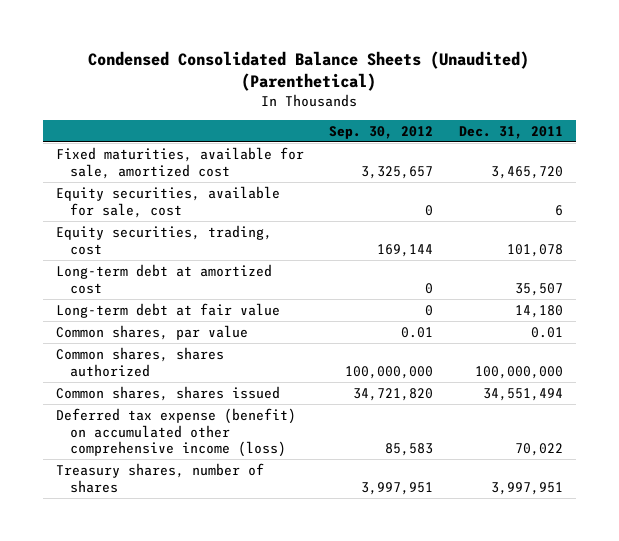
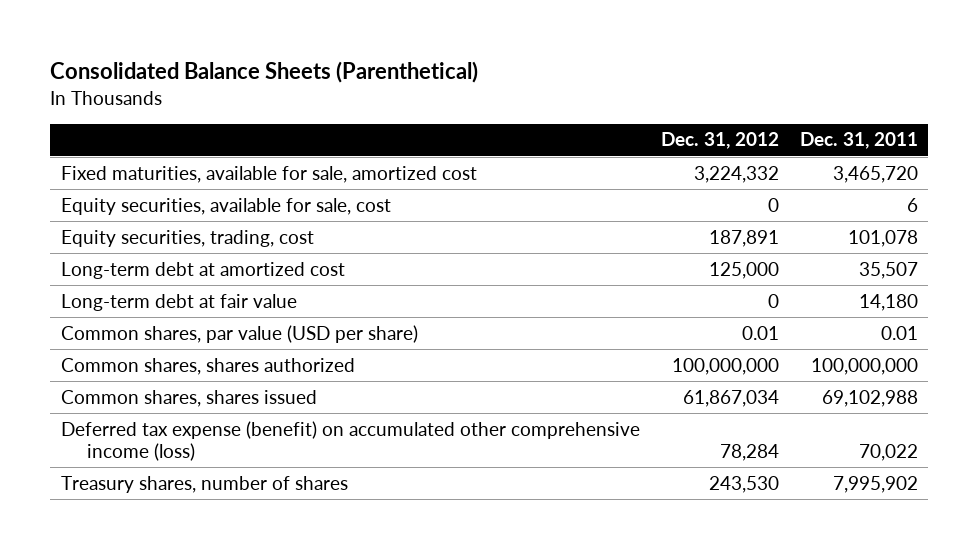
[88,50,530,91] Condensed Consolidated Balance Sheets (Unaudited) (Parenthetical) -> [50,61,479,84] Consolidated Balance Sheets (Parenthetical)
[329,125,434,139] Sep. 30, 2012 -> none
none -> [660,132,779,150] Dec. 31, 2012
[55,324,248,340] Common shares, par value -> [60,324,418,343] Common shares, par value (USD per share)
[483,387,564,401] 34,551,494 -> [821,389,918,407] 69,102,988
[491,481,564,495] 3,997,951 -> [832,475,918,493] 7,995,902

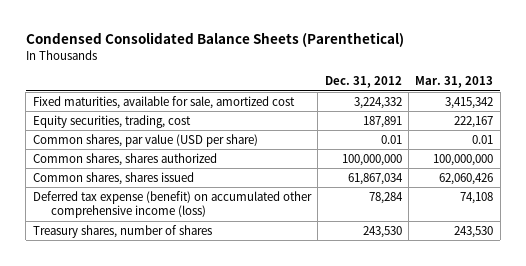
[50,61,479,84] Consolidated Balance Sheets (Parenthetical) -> [25,31,404,47] Condensed Consolidated Balance Sheets (Parenthetical)
[799,132,918,150] Dec. 31, 2011 -> none
none -> [415,76,494,89] Mar. 31, 2013
[60,197,391,215] Equity securities, available for sale, cost -> none
[60,261,345,279] Long-term debt at amortized cost -> none
[60,293,297,311] Long-term debt at fair value -> none

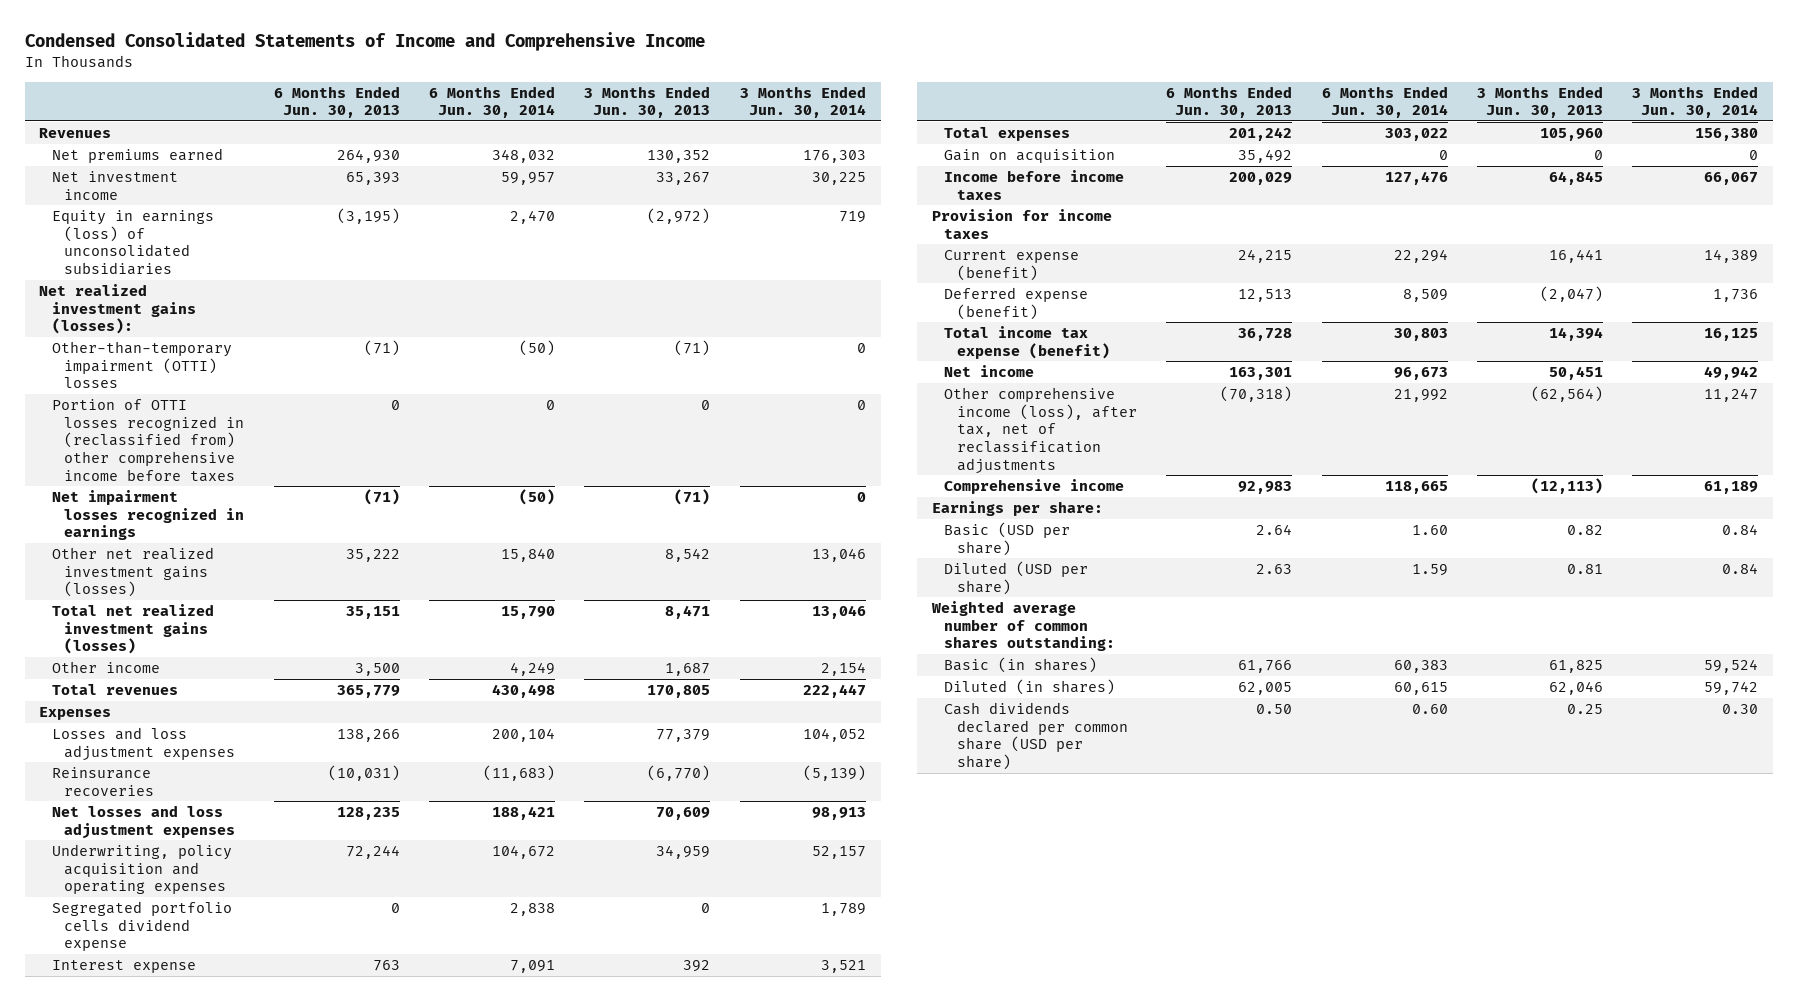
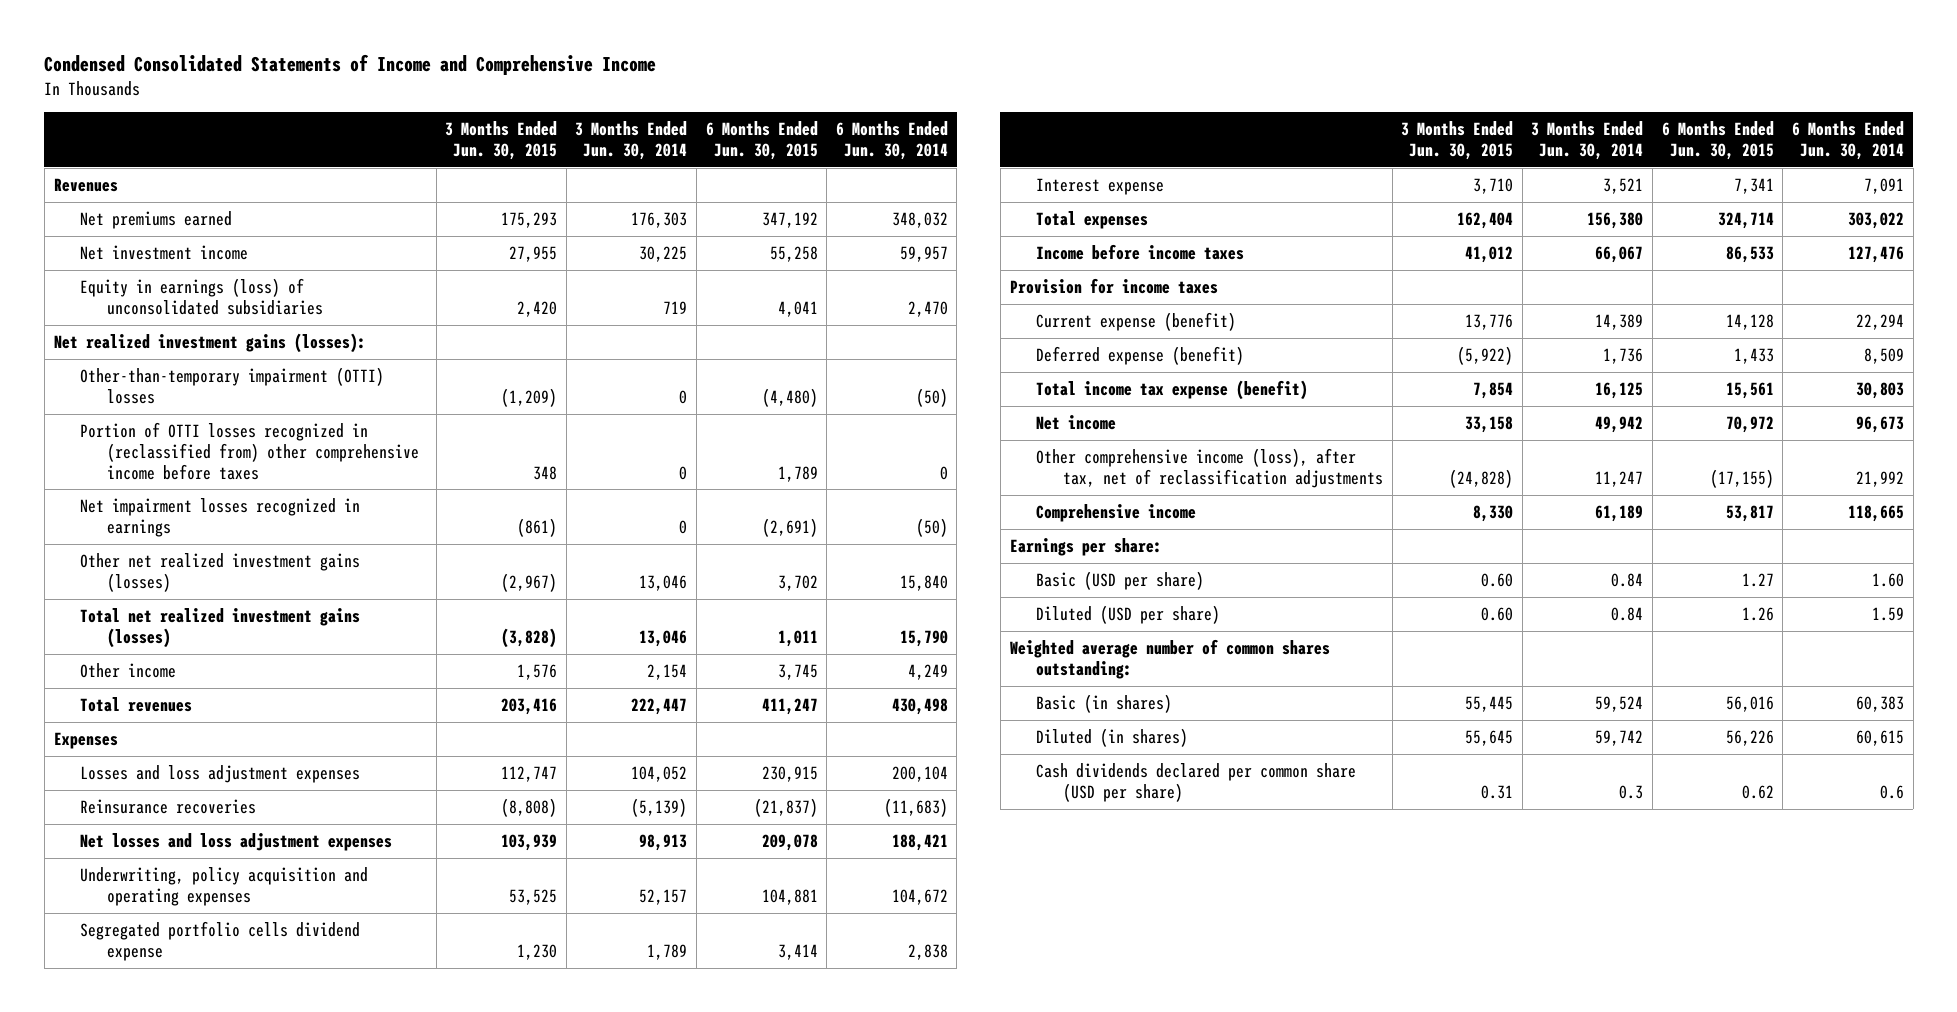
[273,85,400,119] 6 Months Ended Jun. 30, 2013 -> none
[584,85,711,119] 3 Months Ended Jun. 30, 2013 -> none
none -> [445,121,558,161] 3 Months Ended Jun. 30, 2015
none -> [705,121,818,161] 6 Months Ended Jun. 30, 2015
[944,148,1116,163] Gain on acquisition -> none
[1411,703,1448,714] 0.60 -> [1879,784,1904,799] 0.6
[1722,703,1759,714] 0.30 -> [1619,784,1644,799] 0.3

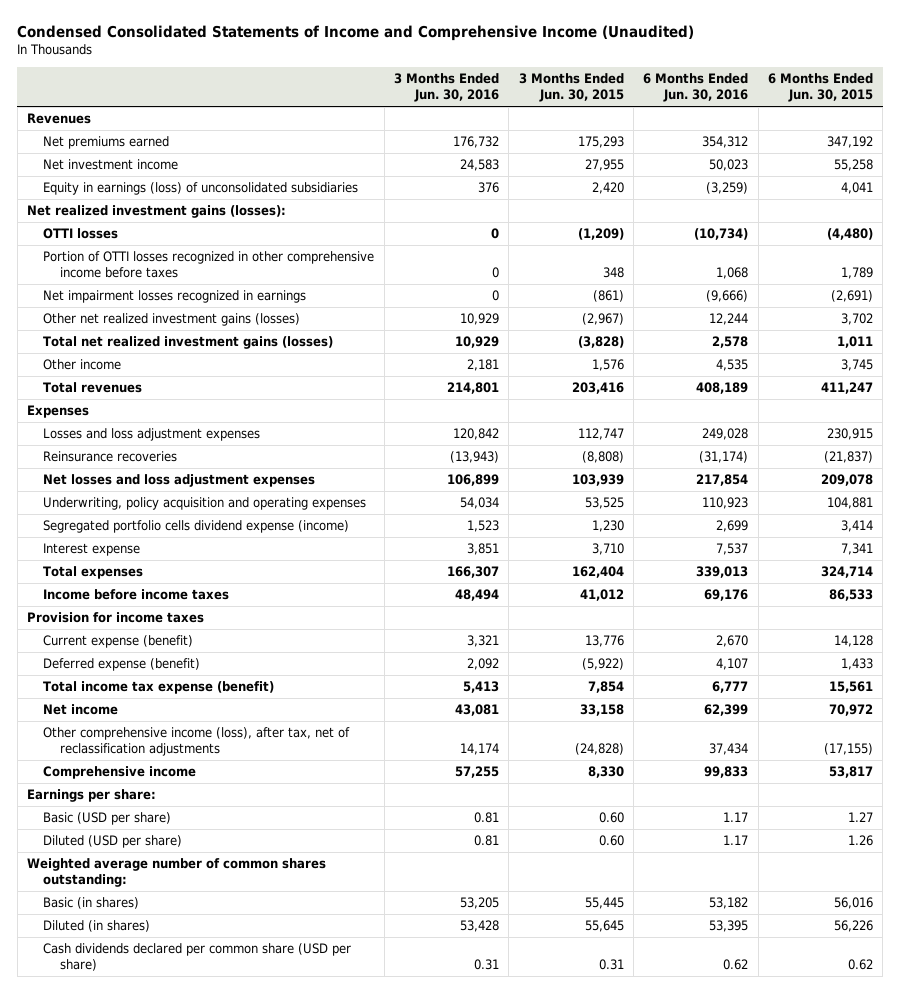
[44,54,657,76] Condensed Consolidated Statements of Income and Comprehensive Income -> [17,24,695,41] Condensed Consolidated Statements of Income and Comprehensive Income (Unaudited)
[575,121,688,161] 3 Months Ended Jun. 30, 2014 -> none
[835,121,948,161] 6 Months Ended Jun. 30, 2014 -> none
none -> [394,73,500,103] 3 Months Ended Jun. 30, 2016
none -> [643,73,749,103] 6 Months Ended Jun. 30, 2016
[80,366,385,404] Other-than-temporary impairment (OTTI) losses -> [43,228,119,240] OTTI losses
[80,421,420,480] Portion of OTTI losses recognized in (reclassified from) other comprehensive income before taxes -> [43,251,375,279] Portion of OTTI losses recognized in other comprehensive income before taxes
[80,920,361,961] Segregated portfolio cells dividend expense -> [43,520,350,534] Segregated portfolio cells dividend expense (income)

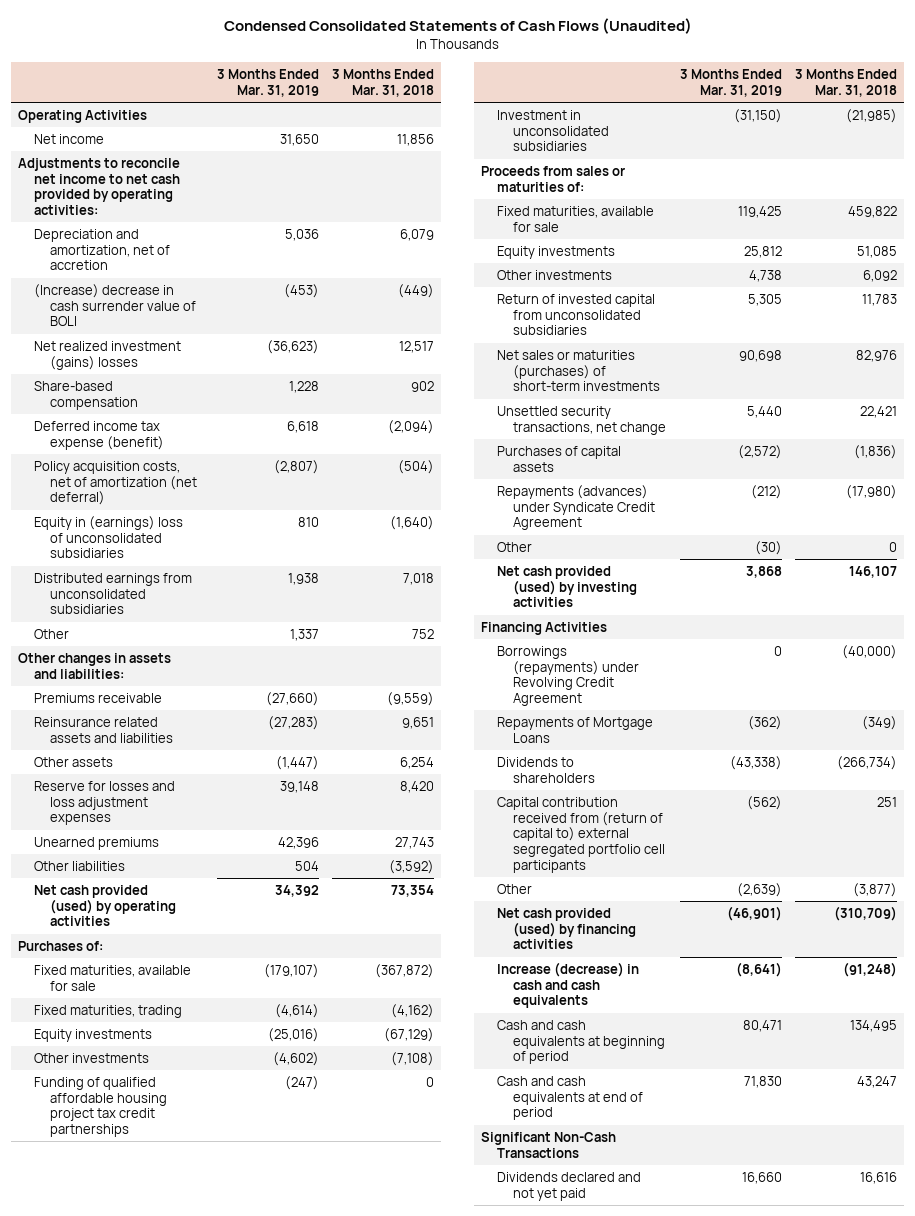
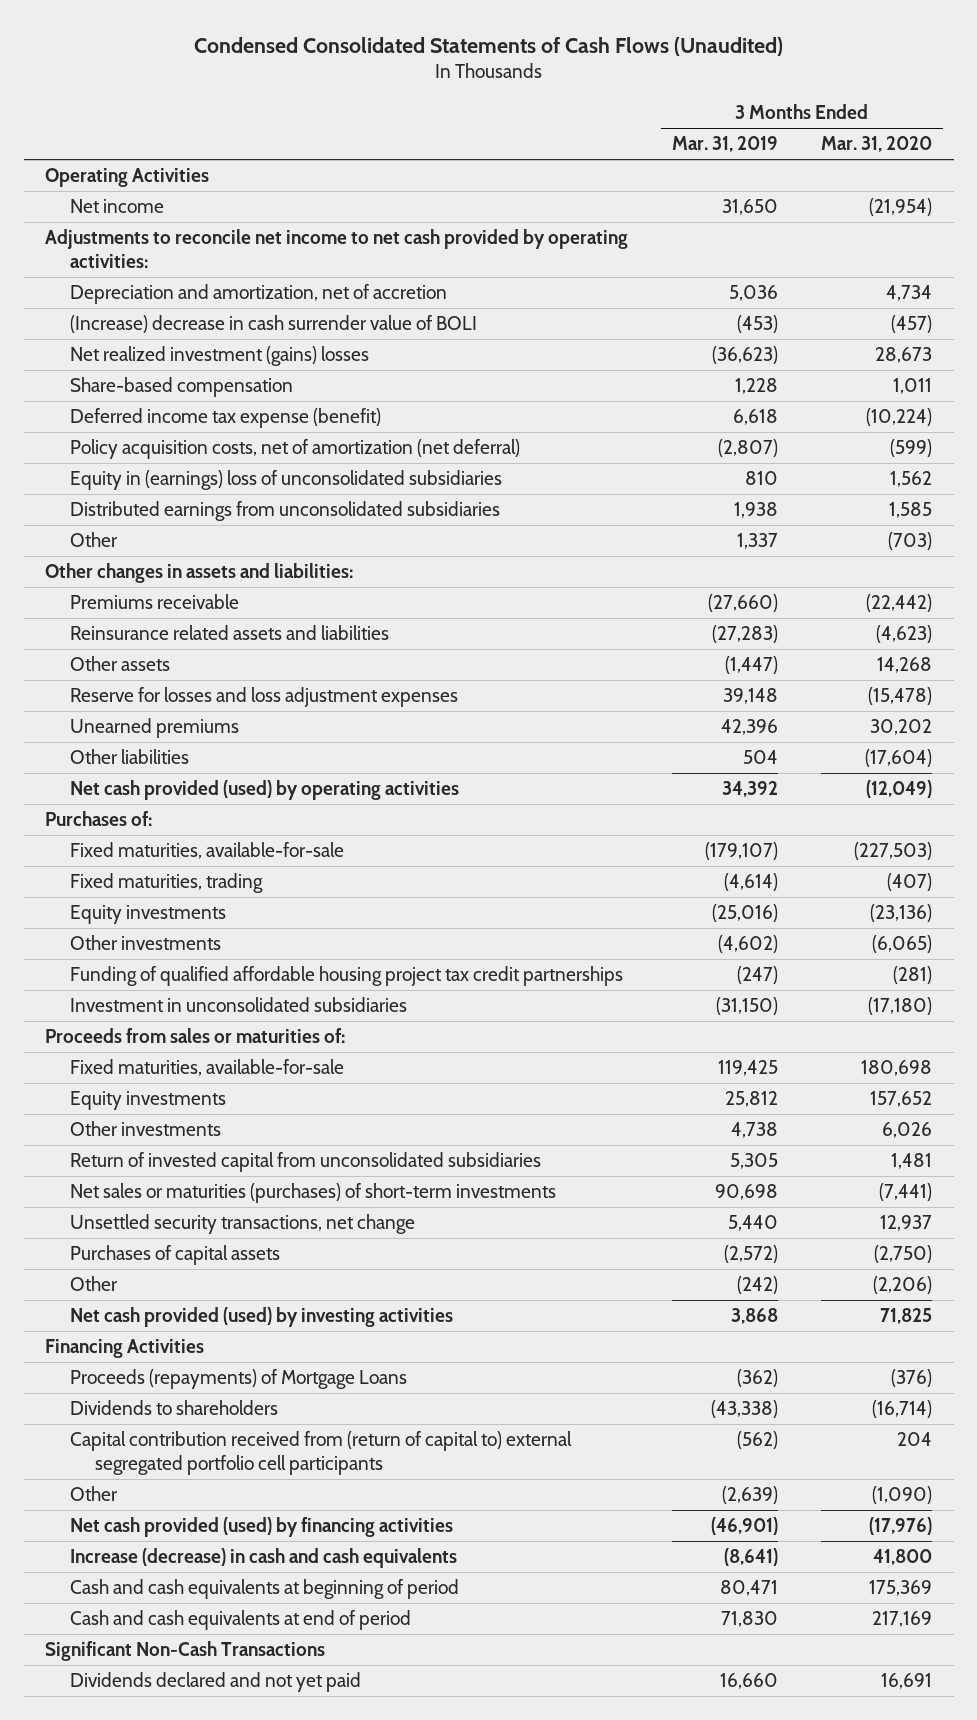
[332,69,435,97] 3 Months Ended Mar. 31, 2018 -> none
none -> [821,136,933,153] Mar. 31, 2020
[33,964,191,991] Fixed maturities, available for sale -> [70,842,345,860] Fixed maturities, available-for-sale
[497,205,655,232] Fixed maturities, available for sale -> [70,1059,345,1077] Fixed maturities, available-for-sale
[497,484,656,531] Repayments (advances) under Syndicate Credit Agreement -> none
[754,540,782,555] (30) -> [736,1276,778,1295] (242)
[497,645,640,707] Borrowings (repayments) under Revolving Credit Agreement -> none
[497,716,654,743] Repayments of Mortgage Loans -> [70,1369,408,1390] Proceeds (repayments) of Mortgage Loans

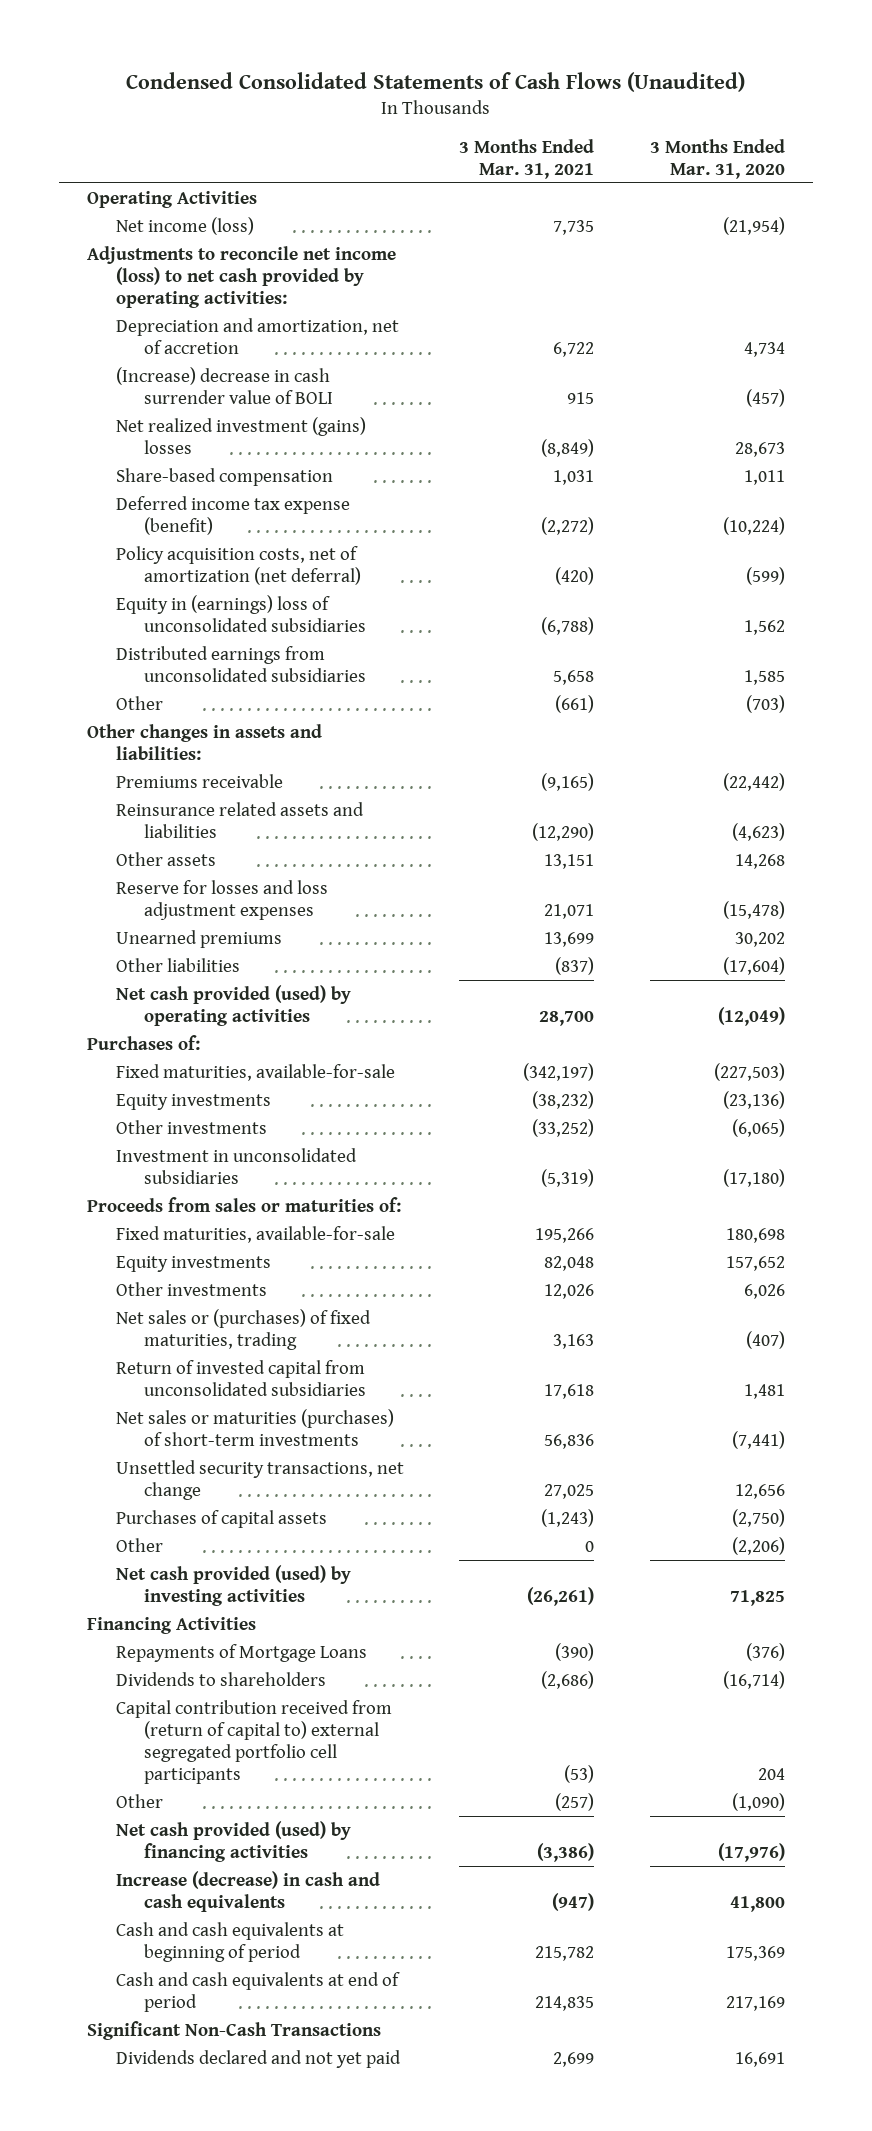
[671,136,778,153] Mar. 31, 2019 -> none
none -> [459,138,595,179] 3 Months Ended Mar. 31, 2021
[70,199,165,214] Net income -> [115,216,254,235] Net income (loss)
[45,229,629,268] Adjustments to reconcile net income to net cash provided by operating activities: -> [87,245,397,308] Adjustments to reconcile net income (loss) to net cash provided by operating activities:
[70,873,264,894] Fixed maturities, trading -> none
[70,966,624,987] Funding of qualified affordable housing project tax credit partnerships -> none
none -> [115,1308,371,1350] Net sales or (purchases) of fixed maturities, trading
[880,1215,933,1232] 12,937 -> [735,1483,786,1499] 12,656
[70,1369,408,1390] Proceeds (repayments) of Mortgage Loans -> [115,1643,367,1662] Repayments of Mortgage Loans

